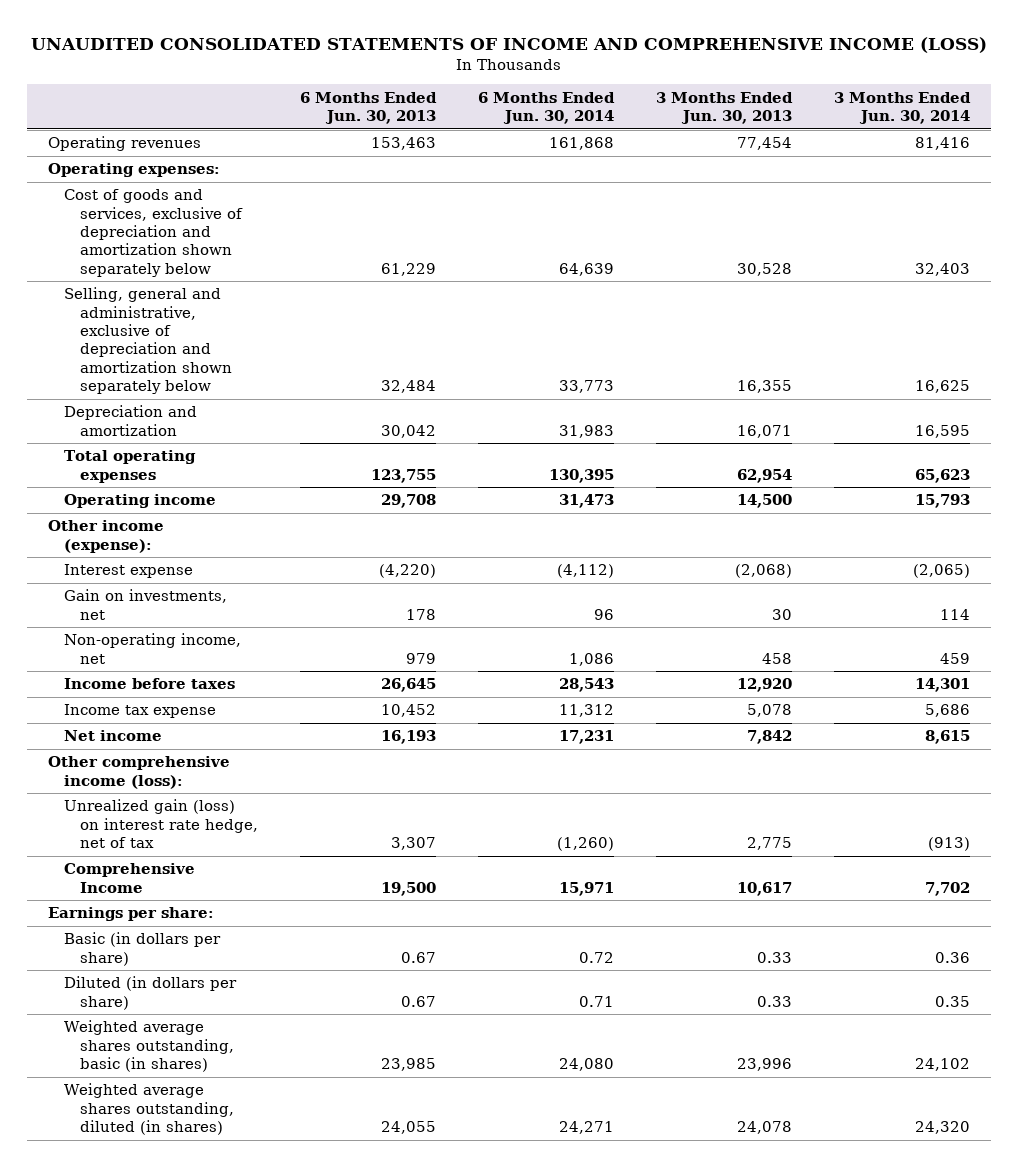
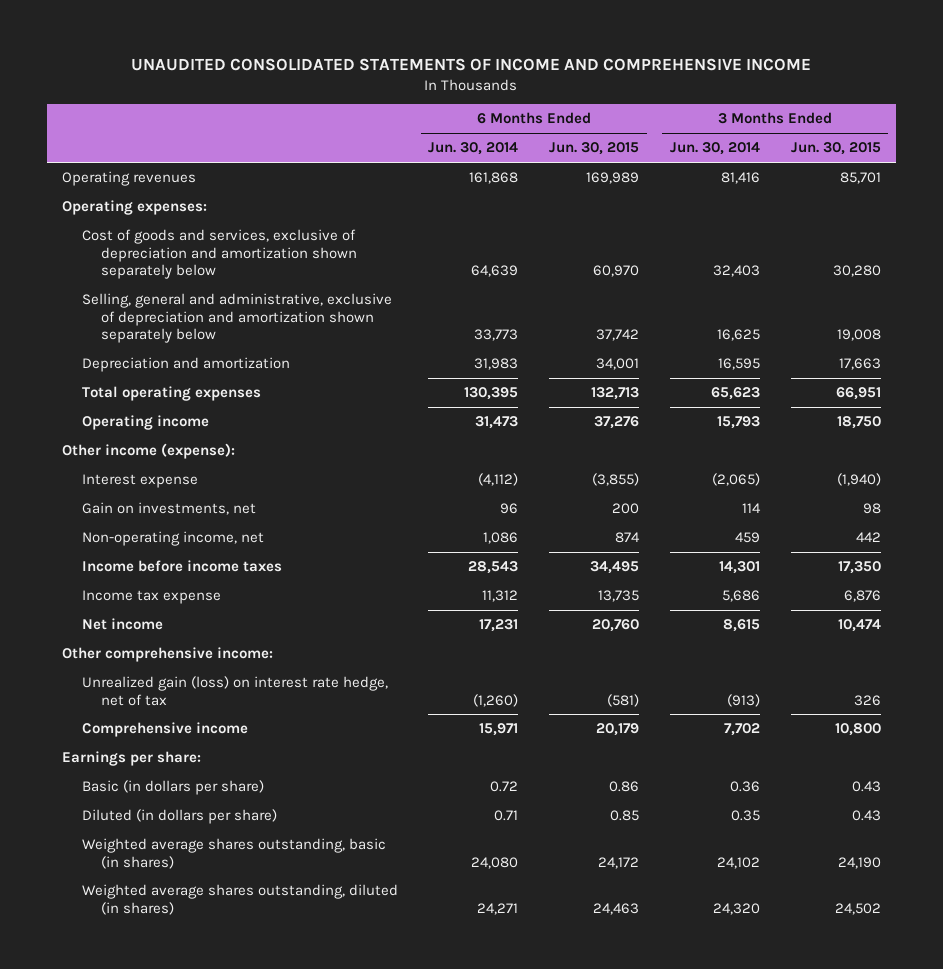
[31,37,988,54] UNAUDITED CONSOLIDATED STATEMENTS OF INCOME AND COMPREHENSIVE INCOME (LOSS) -> [131,57,812,71] UNAUDITED CONSOLIDATED STATEMENTS OF INCOME AND COMPREHENSIVE INCOME
[299,91,437,125] 6 Months Ended Jun. 30, 2013 -> none
[655,91,793,125] 3 Months Ended Jun. 30, 2013 -> none
none -> [549,142,640,156] Jun. 30, 2015
none -> [790,142,881,156] Jun. 30, 2015
[64,678,236,690] Income before taxes -> [81,560,282,573] Income before income taxes
[48,756,231,789] Other comprehensive income (loss): -> [62,647,274,663] Other comprehensive income:
[64,863,196,893] Comprehensive Income -> [81,722,248,738] Comprehensive income

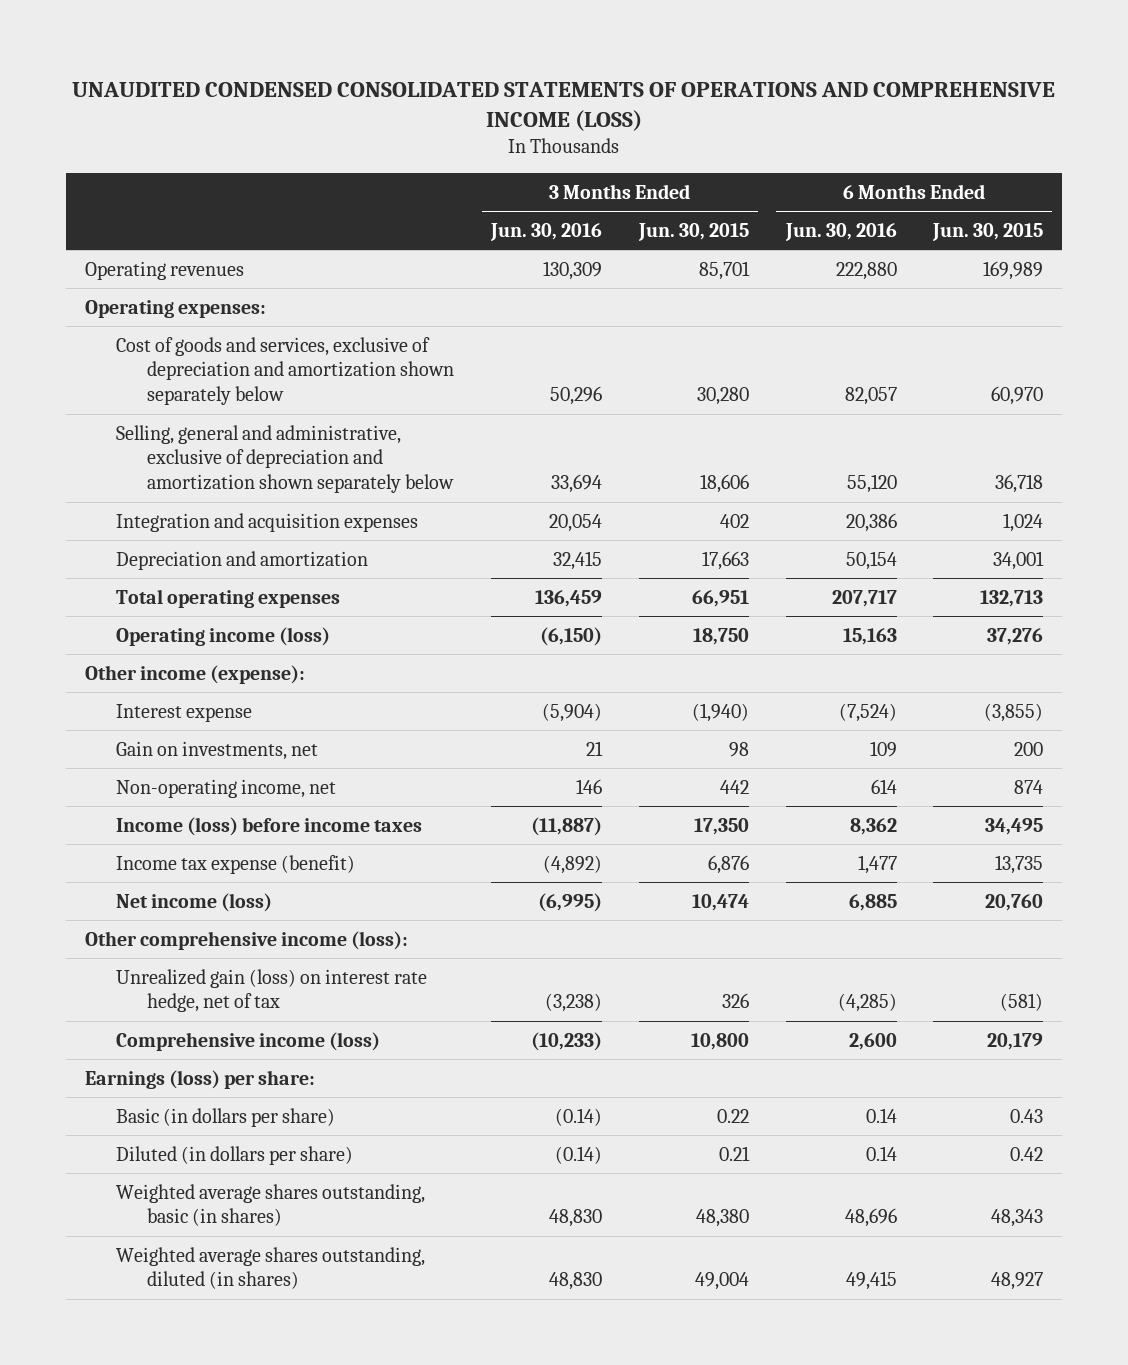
[131,57,812,71] UNAUDITED CONSOLIDATED STATEMENTS OF INCOME AND COMPREHENSIVE INCOME -> [71,81,1055,132] UNAUDITED CONDENSED CONSOLIDATED STATEMENTS OF OPERATIONS AND COMPREHENSIVE INCOME (LOSS)
[428,142,519,156] Jun. 30, 2014 -> none
[669,142,760,156] Jun. 30, 2014 -> none
none -> [490,222,603,241] Jun. 30, 2016
none -> [784,222,897,241] Jun. 30, 2016
[596,329,640,342] 37,742 -> [995,474,1044,494] 36,718
[836,329,881,342] 19,008 -> [699,474,749,494] 18,606
none -> [115,512,418,532] Integration and acquisition expenses
[81,415,209,431] Operating income -> [115,626,330,646] Operating income (loss)
[81,560,282,573] Income before income taxes -> [115,816,422,836] Income (loss) before income taxes
[81,590,221,605] Income tax expense -> [115,854,355,874] Income tax expense (benefit)
[81,618,163,631] Net income -> [115,892,272,912] Net income (loss)
[62,647,274,663] Other comprehensive income: -> [84,930,408,950] Other comprehensive income (loss):
[81,722,248,738] Comprehensive income -> [115,1031,380,1051] Comprehensive income (loss)
[62,751,202,767] Earnings per share: -> [84,1069,315,1089] Earnings (loss) per share:
[609,781,640,793] 0.86 -> [1010,1108,1044,1123] 0.43
[851,781,881,793] 0.43 -> [716,1108,749,1123] 0.22
[610,810,640,822] 0.85 -> [1010,1146,1044,1161] 0.42
[851,810,881,822] 0.43 -> [718,1145,750,1161] 0.21
[598,856,640,869] 24,172 -> [991,1209,1044,1228] 48,343
[837,856,881,869] 24,190 -> [695,1209,749,1228] 48,380
[593,902,640,915] 24,463 -> [991,1272,1044,1291] 48,927
[834,902,881,915] 24,502 -> [694,1272,749,1291] 49,004

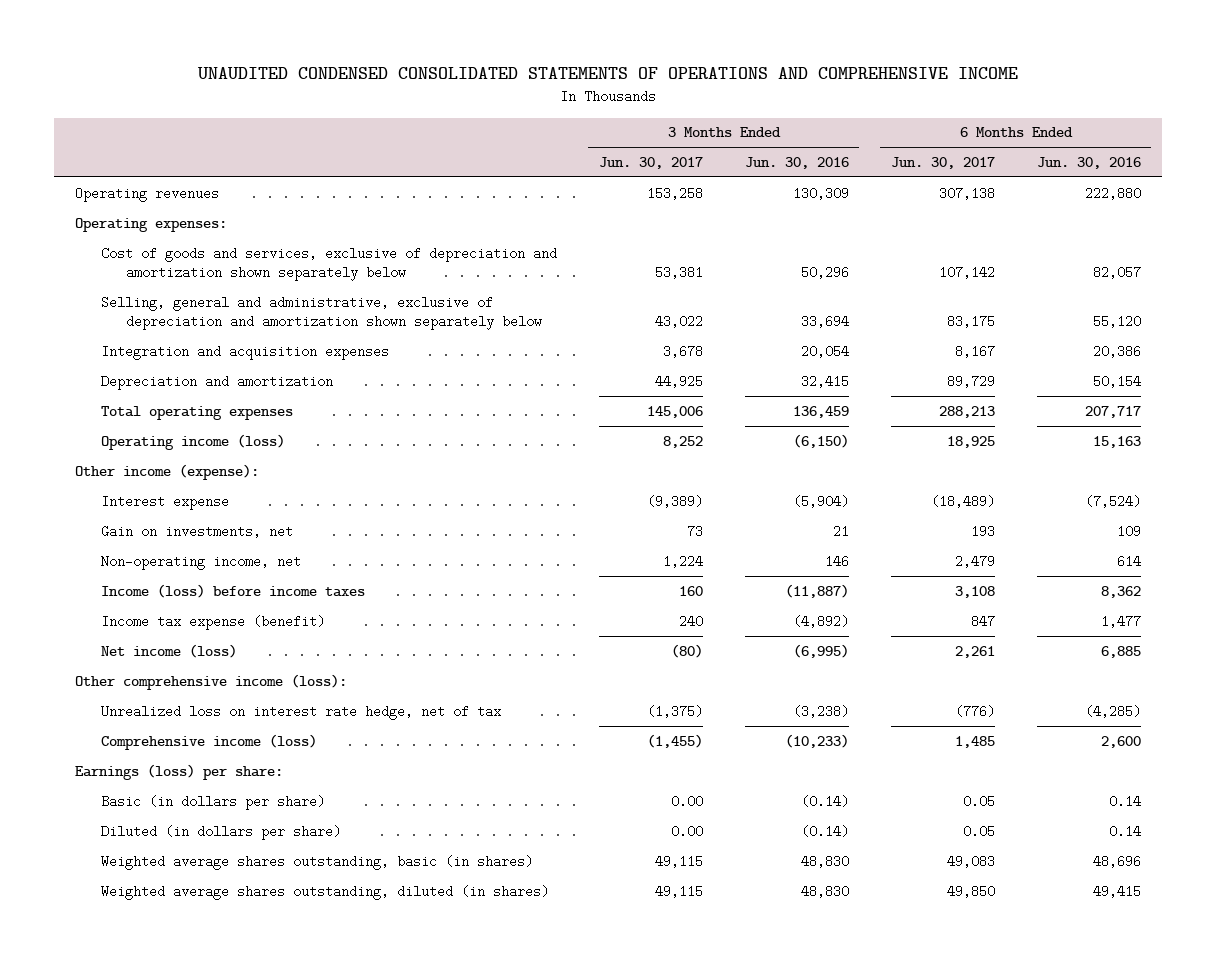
[71,81,1055,132] UNAUDITED CONDENSED CONSOLIDATED STATEMENTS OF OPERATIONS AND COMPREHENSIVE INCOME (LOSS) -> [196,67,1018,80] UNAUDITED CONDENSED CONSOLIDATED STATEMENTS OF OPERATIONS AND COMPREHENSIVE INCOME
[637,222,749,241] Jun. 30, 2015 -> none
[932,222,1044,241] Jun. 30, 2015 -> none
none -> [598,156,703,169] Jun. 30, 2017
none -> [890,156,995,169] Jun. 30, 2017
[115,968,427,1013] Unrealized gain (loss) on interest rate hedge, net of tax -> [100,704,501,720] Unrealized loss on interest rate hedge, net of tax

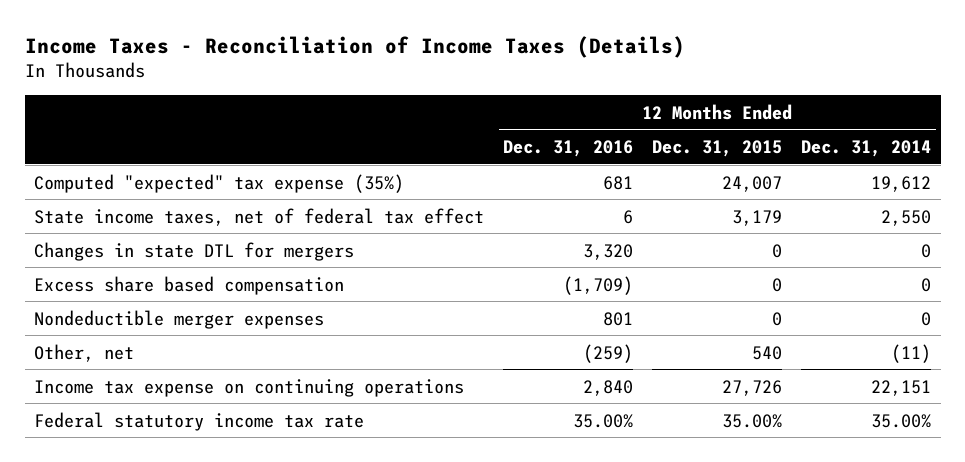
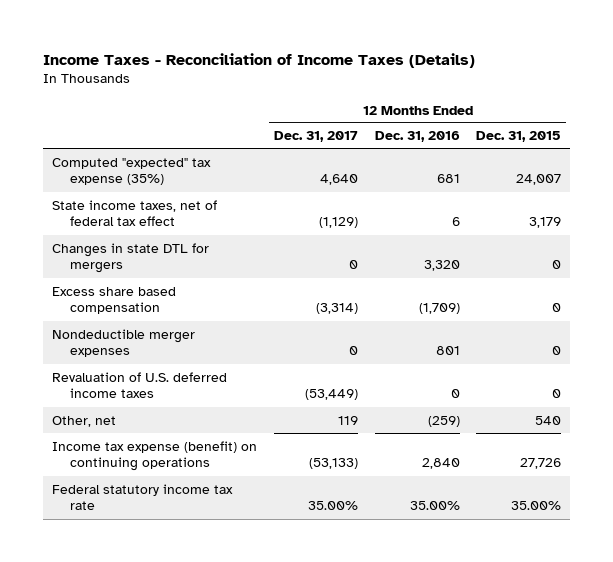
[801,139,932,157] Dec. 31, 2014 -> none
none -> [273,131,358,143] Dec. 31, 2017
none -> [51,371,227,399] Revaluation of U.S. deferred income taxes
[34,378,465,397] Income tax expense on continuing operations -> [51,440,257,472] Income tax expense (benefit) on continuing operations

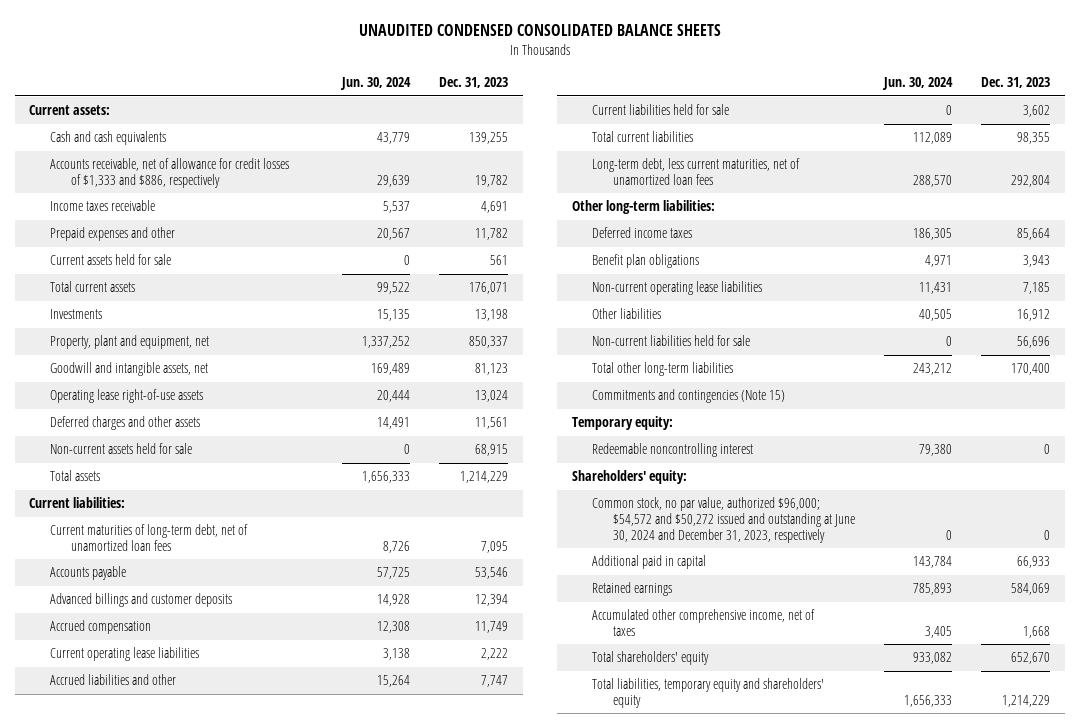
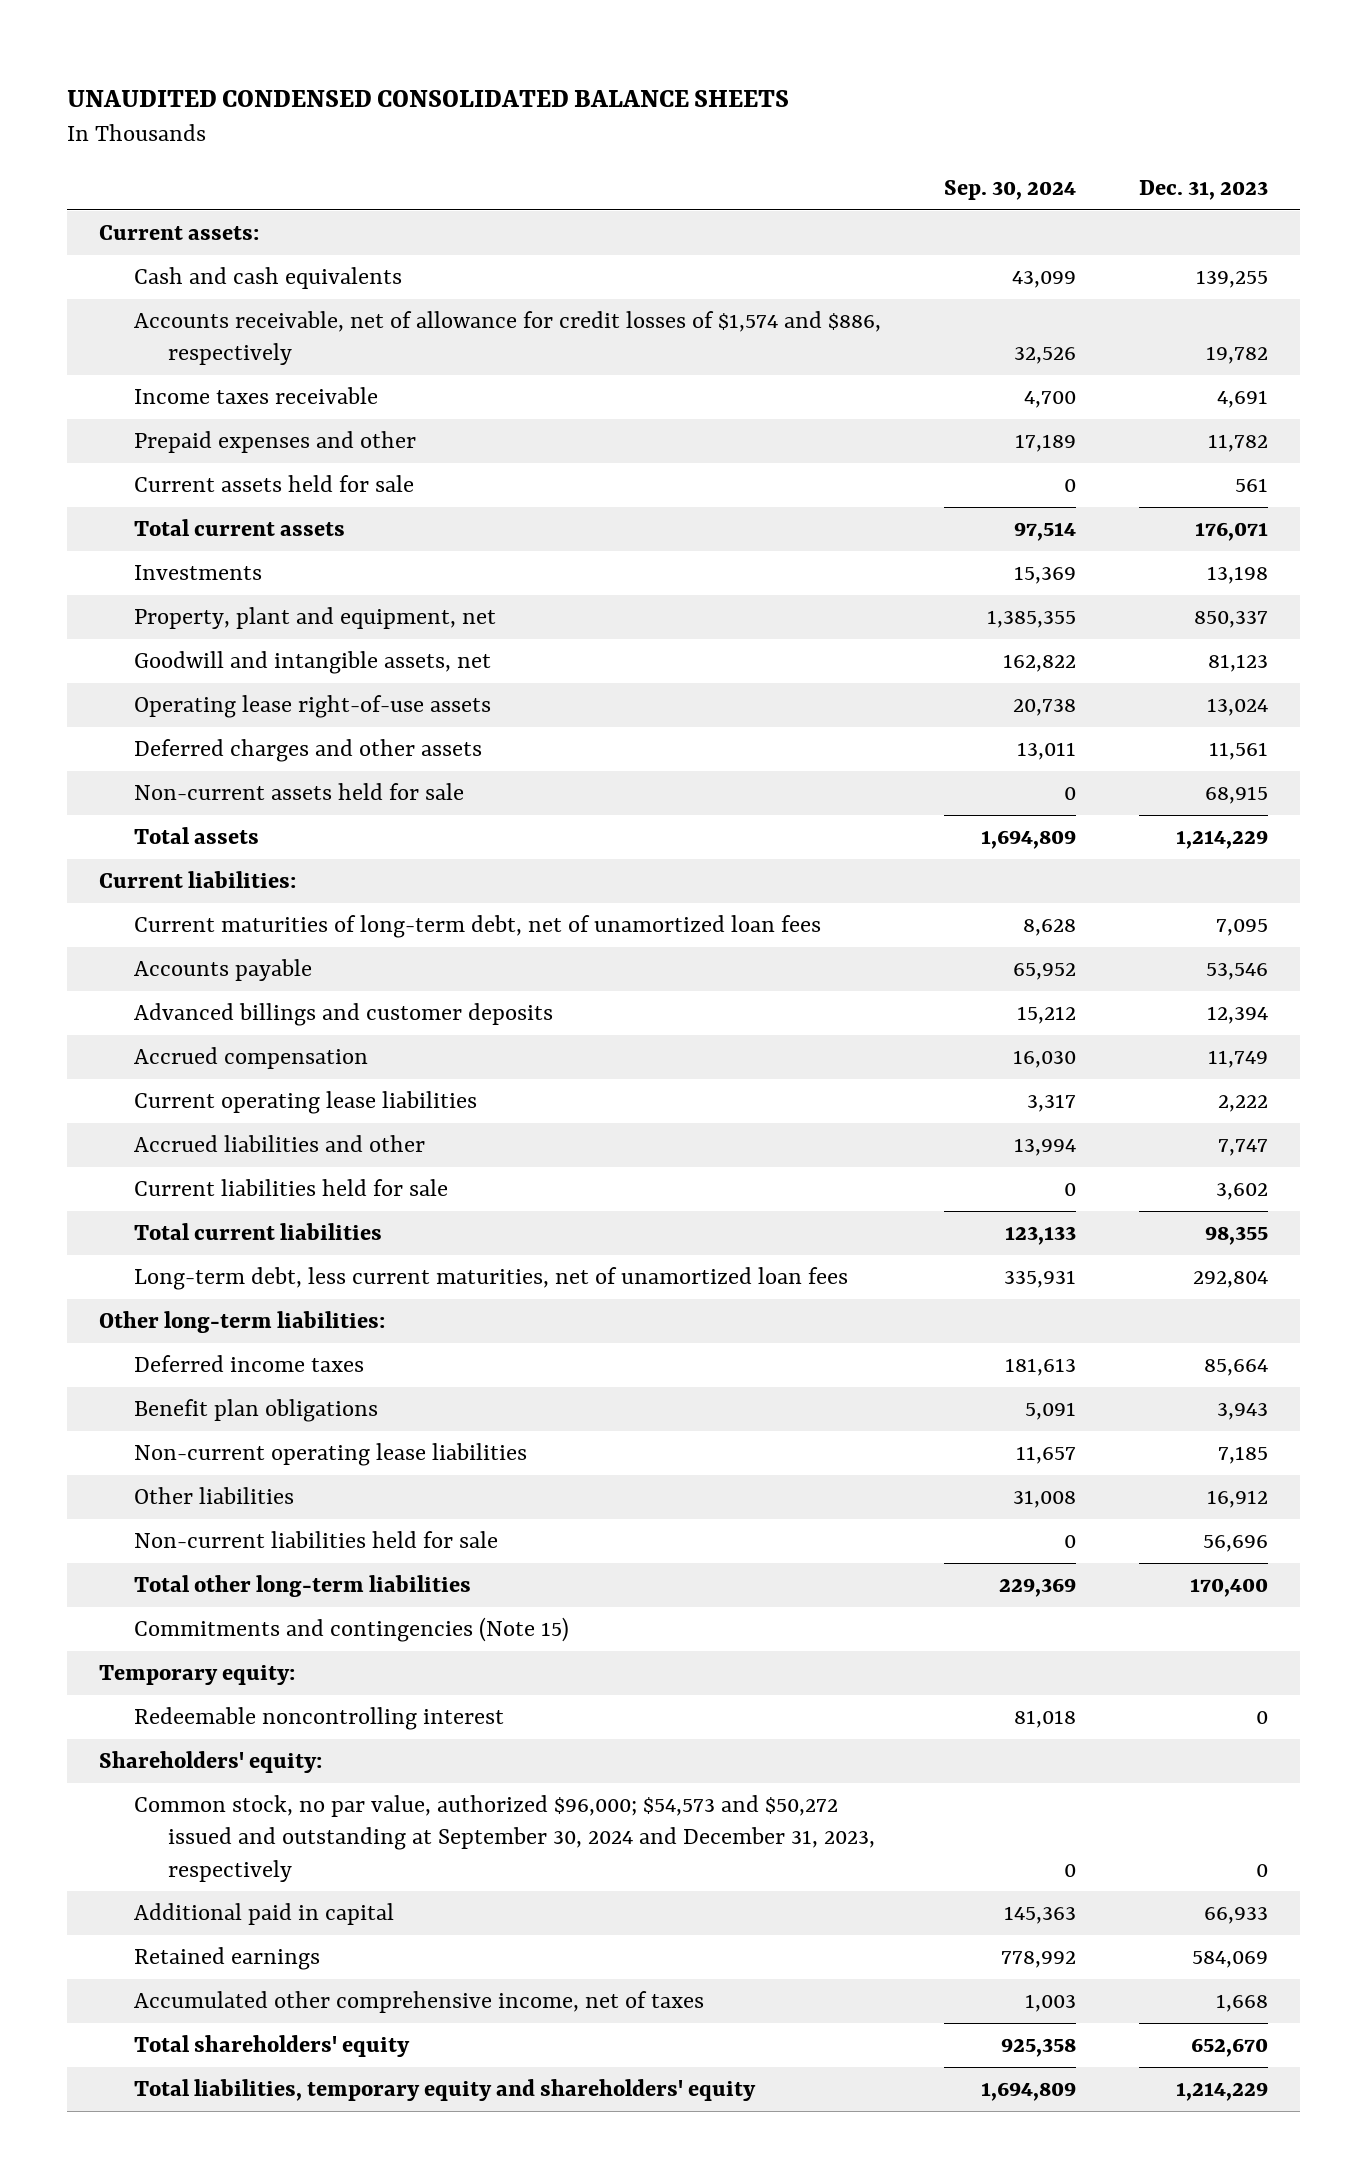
[340,77,412,91] Jun. 30, 2024 -> none
none -> [943,180,1076,201] Sep. 30, 2024
[50,158,290,189] Accounts receivable, net of allowance for credit losses of $1,333 and $886, respectively -> [133,310,881,366] Accounts receivable, net of allowance for credit losses of $1,574 and $886, respectively
[592,497,856,544] Common stock, no par value, authorized $96,000; $54,572 and $50,272 issued and outstanding at June 30, 2024 and December 31, 2023, respectively -> [133,1794,875,1882] Common stock, no par value, authorized $96,000; $54,573 and $50,272 issued and outstanding at September 30, 2024 and December 31, 2023, respectively

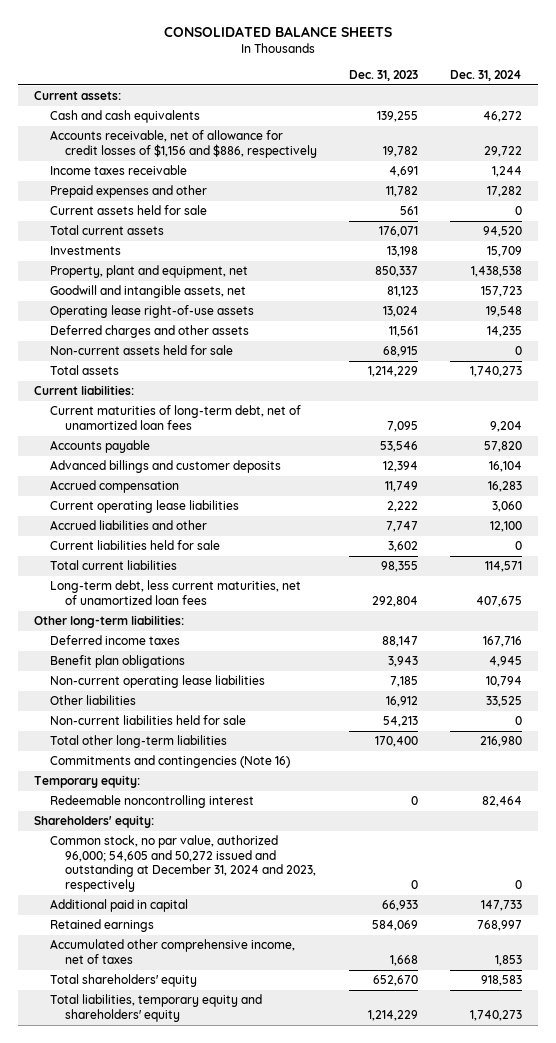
[67,89,790,107] UNAUDITED CONDENSED CONSOLIDATED BALANCE SHEETS -> [164,25,393,37] CONSOLIDATED BALANCE SHEETS
[943,180,1076,201] Sep. 30, 2024 -> none
none -> [450,69,523,81] Dec. 31, 2024
[133,310,881,366] Accounts receivable, net of allowance for credit losses of $1,574 and $886, respectively -> [49,130,318,158] Accounts receivable, net of allowance for credit losses of $1,156 and $886, respectively
[1204,1358,1269,1376] 85,664 -> [382,636,419,648] 88,147
[1203,1534,1269,1552] 56,696 -> [383,716,419,728] 54,213
[133,1616,569,1642] Commitments and contingencies (Note 15) -> [49,755,290,769] Commitments and contingencies (Note 16)
[133,1794,875,1882] Common stock, no par value, authorized $96,000; $54,573 and $50,272 issued and outstanding at September 30, 2024 and December 31, 2023, respectively -> [49,835,317,892] Common stock, no par value, authorized 96,000; 54,605 and 50,272 issued and outstanding at December 31, 2024 and 2023, respectively

